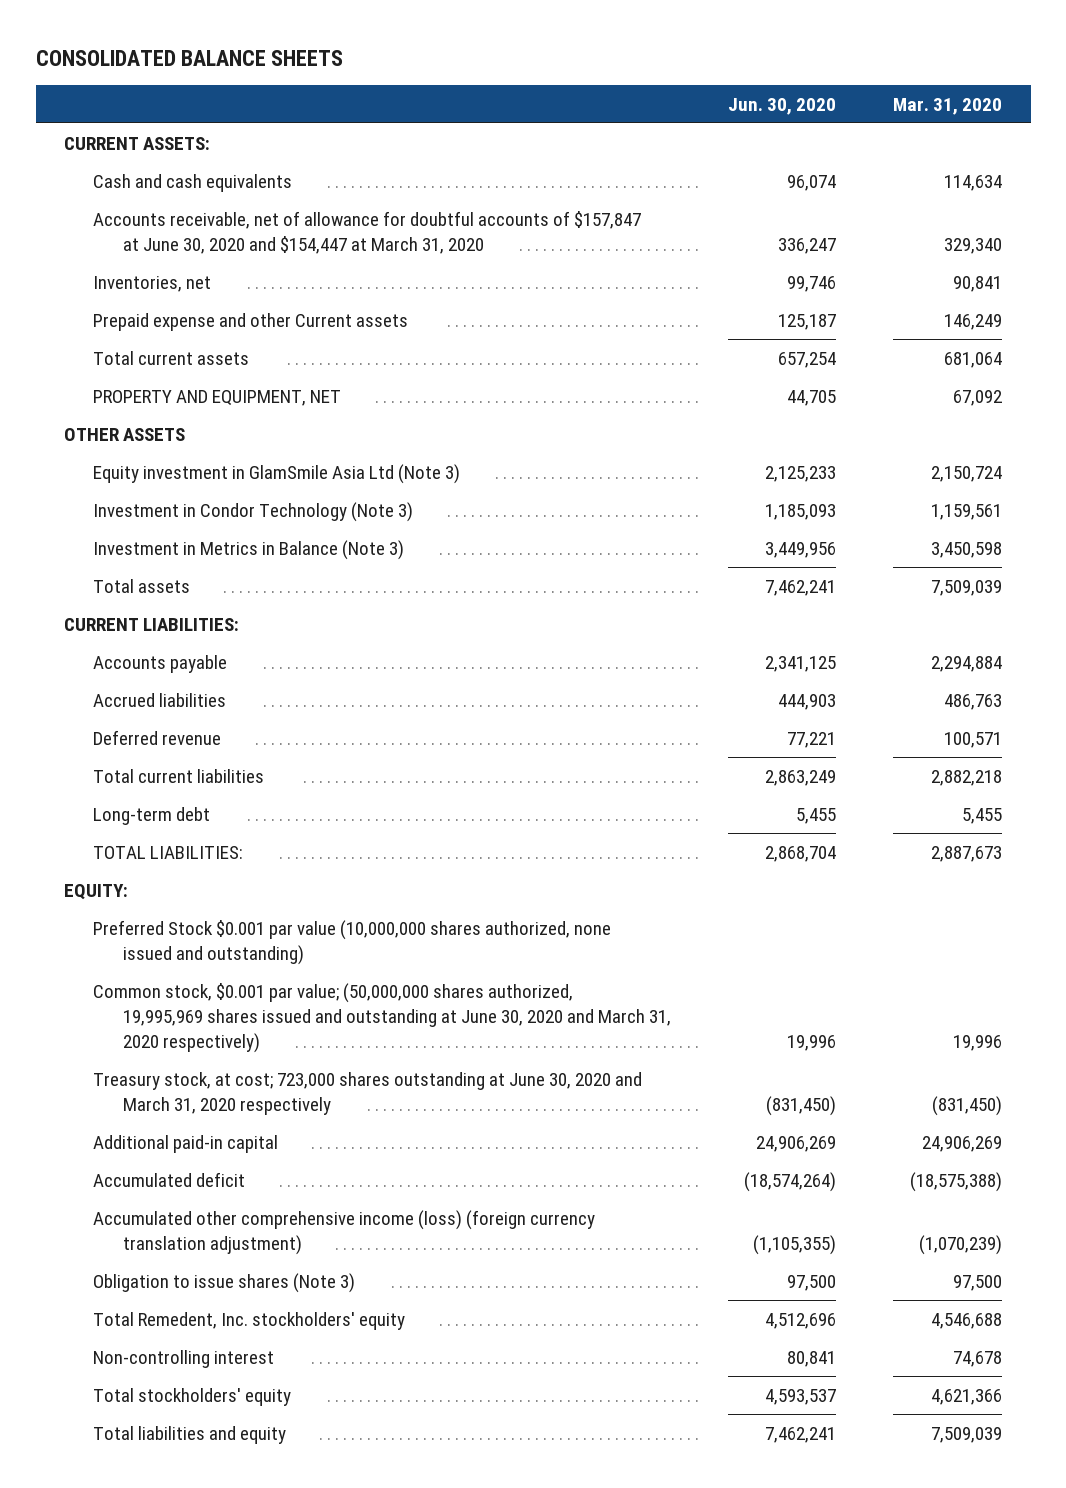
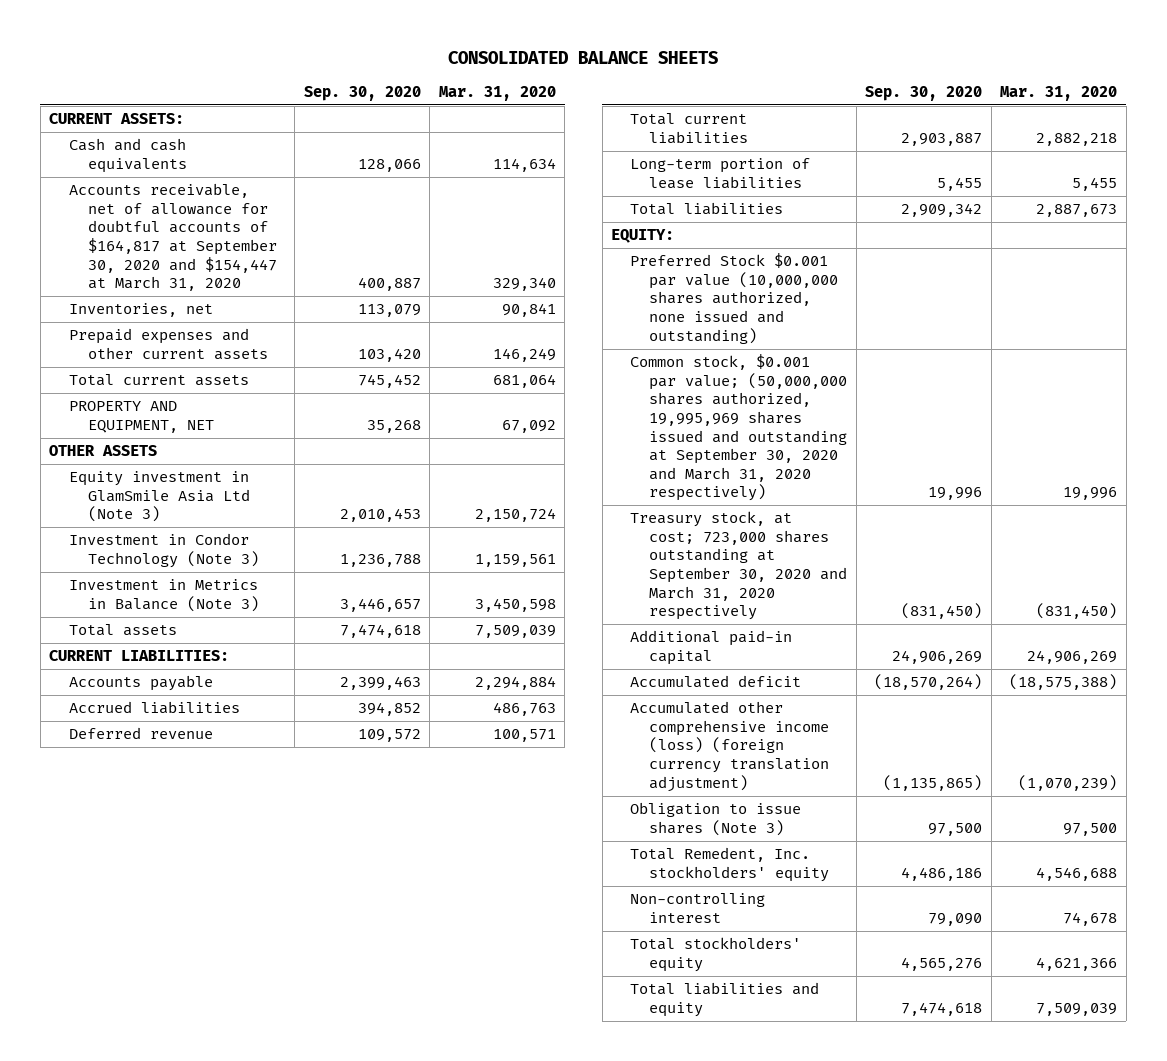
[727,97,836,115] Jun. 30, 2020 -> none
none -> [303,85,421,101] Sep. 30, 2020
[93,210,642,254] Accounts receivable, net of allowance for doubtful accounts of $157,847 at June 30, 2020 and $154,447 at March 31, 2020 -> [68,183,277,292] Accounts receivable, net of allowance for doubtful accounts of $164,817 at September 30, 2020 and $154,447 at March 31, 2020
[93,312,409,331] Prepaid expense and other Current assets -> [68,328,268,360] Prepaid expenses and other current assets
[93,806,211,825] Long-term debt -> [630,158,811,189] Long-term portion of lease liabilities
[93,845,244,859] TOTAL LIABILITIES: -> [630,202,784,216] Total liabilities
[93,982,671,1053] Common stock, $0.001 par value; (50,000,000 shares authorized, 19,995,969 shares issued and outstanding at June 30, 2020 and March 31, 2020 respectively) -> [630,354,848,502] Common stock, $0.001 par value; (50,000,000 shares authorized, 19,995,969 shares issued and outstanding at September 30, 2020 and March 31, 2020 respectively)
[93,1071,643,1115] Treasury stock, at cost; 723,000 shares outstanding at June 30, 2020 and March 31, 2020 respectively -> [630,511,848,621] Treasury stock, at cost; 723,000 shares outstanding at September 30, 2020 and March 31, 2020 respectively

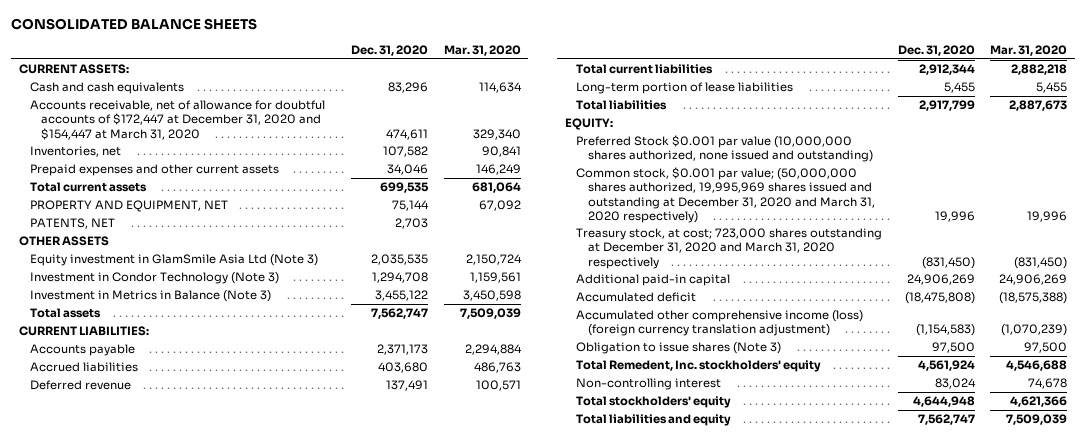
[303,85,421,101] Sep. 30, 2020 -> none
none -> [351,44,429,56] Dec. 31, 2020
[68,183,277,292] Accounts receivable, net of allowance for doubtful accounts of $164,817 at September 30, 2020 and $154,447 at March 31, 2020 -> [29,100,325,140] Accounts receivable, net of allowance for doubtful accounts of $172,447 at December 31, 2020 and $154,447 at March 31, 2020
none -> [29,218,115,230] PATENTS, NET
[630,354,848,502] Common stock, $0.001 par value; (50,000,000 shares authorized, 19,995,969 shares issued and outstanding at September 30, 2020 and March 31, 2020 respectively) -> [576,167,875,223] Common stock, $0.001 par value; (50,000,000 shares authorized, 19,995,969 shares issued and outstanding at December 31, 2020 and March 31, 2020 respectively)
[630,511,848,621] Treasury stock, at cost; 723,000 shares outstanding at September 30, 2020 and March 31, 2020 respectively -> [576,228,883,269] Treasury stock, at cost; 723,000 shares outstanding at December 31, 2020 and March 31, 2020 respectively

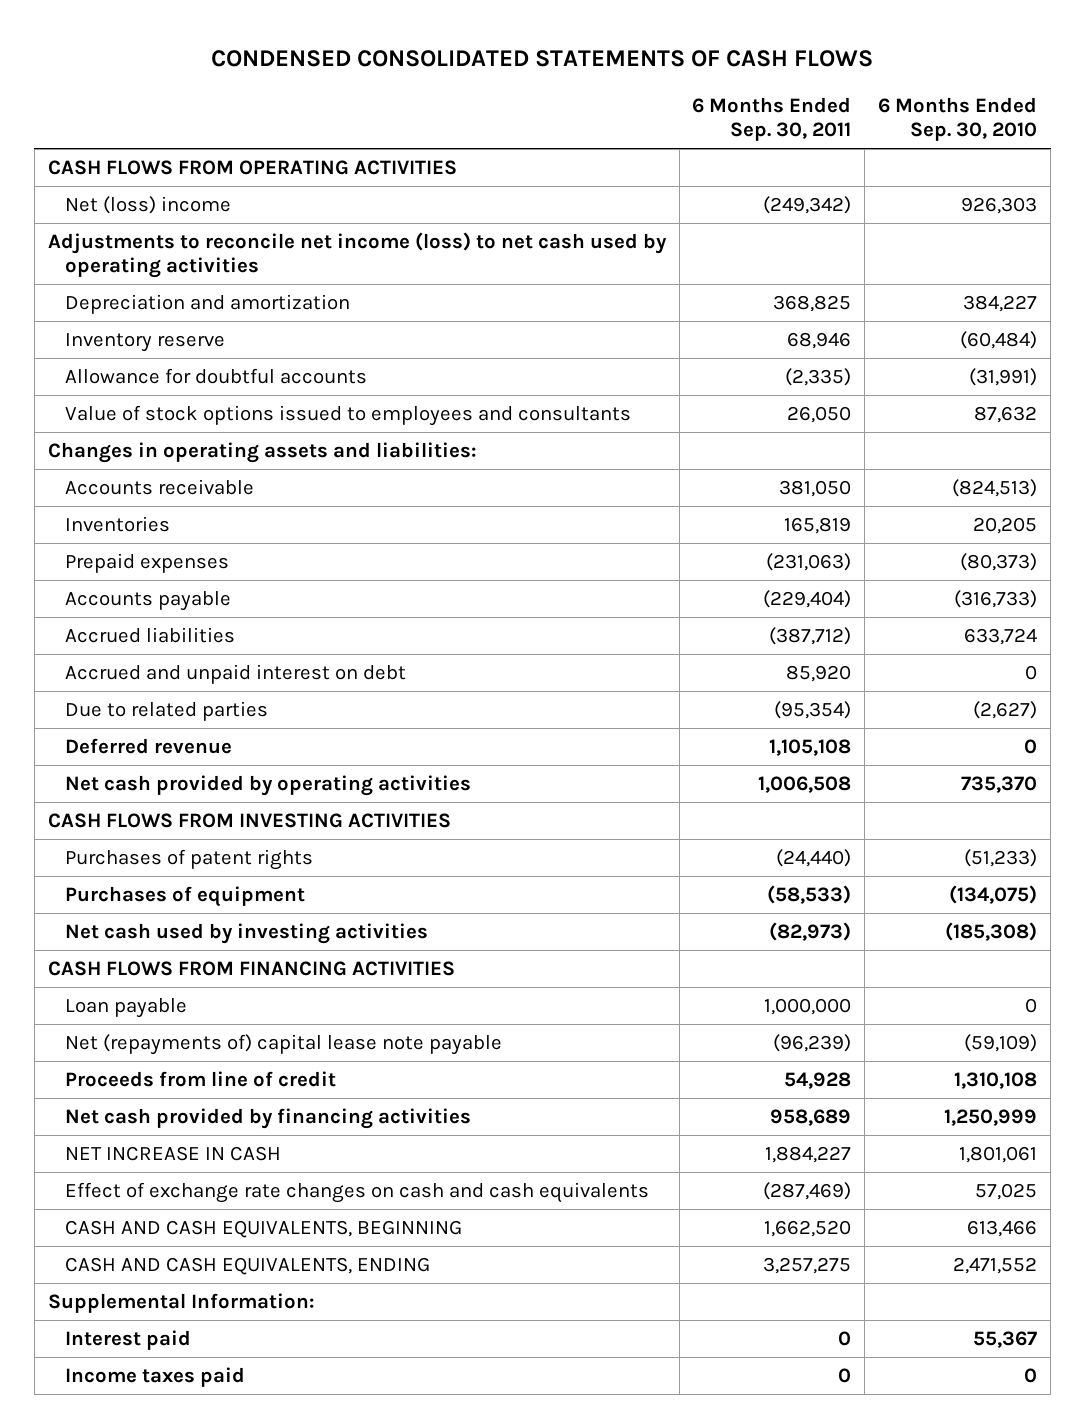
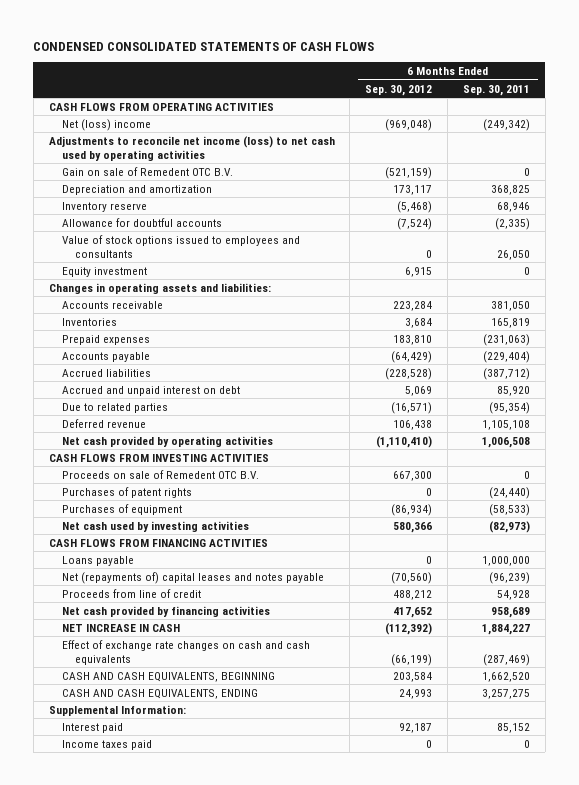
[878,96,1038,142] 6 Months Ended Sep. 30, 2010 -> none
none -> [365,84,433,96] Sep. 30, 2012
none -> [61,166,233,176] Gain on sale of Remedent OTC B.V.
none -> [61,266,147,277] Equity investment
none -> [61,469,259,479] Proceeds on sale of Remedent OTC B.V.
[65,997,188,1018] Loan payable -> [61,555,134,566] Loans payable
[65,1033,503,1055] Net (repayments of) capital lease note payable -> [61,571,324,584] Net (repayments of) capital leases and notes payable
[838,1330,852,1346] 0 -> [496,722,530,733] 85,152

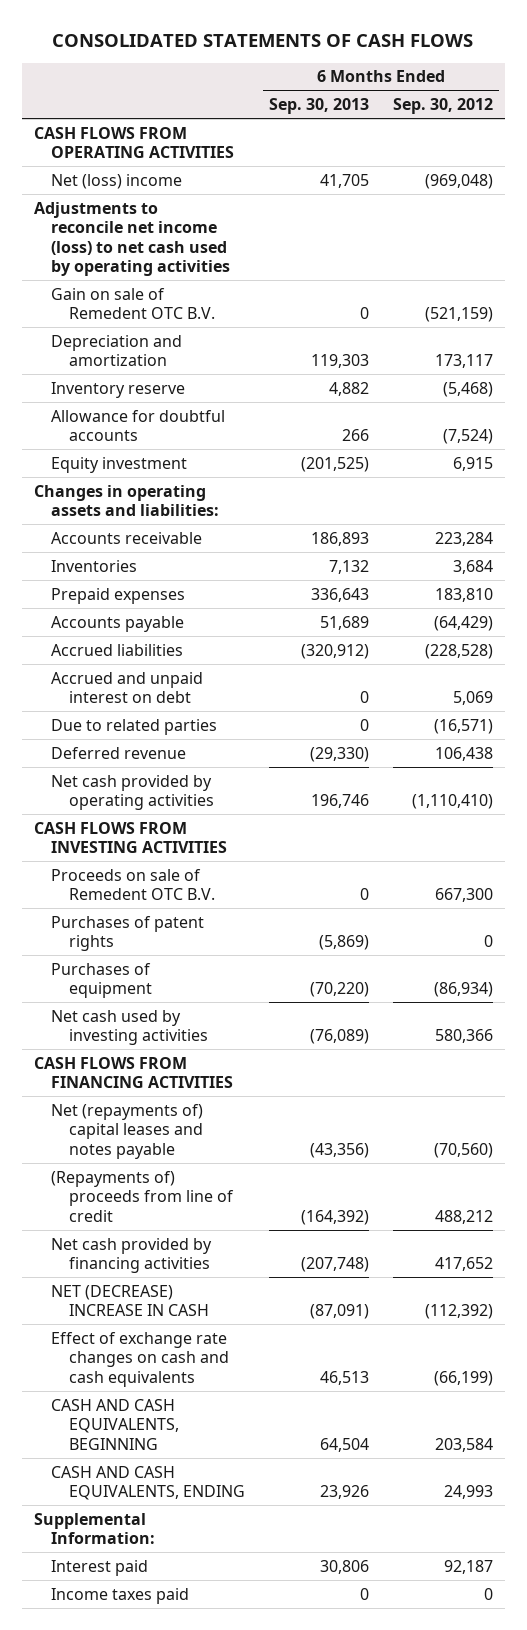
[33,41,375,51] CONDENSED CONSOLIDATED STATEMENTS OF CASH FLOWS -> [52,33,474,47] CONSOLIDATED STATEMENTS OF CASH FLOWS
[462,84,530,96] Sep. 30, 2011 -> none
none -> [268,98,369,115] Sep. 30, 2013
[61,234,300,258] Value of stock options issued to employees and consultants -> none
[61,555,134,566] Loans payable -> none
[61,588,201,598] Proceeds from line of credit -> [51,1170,234,1222] (Repayments of) proceeds from line of credit
[61,623,180,632] NET INCREASE IN CASH -> [51,1284,209,1317] NET (DECREASE) INCREASE IN CASH

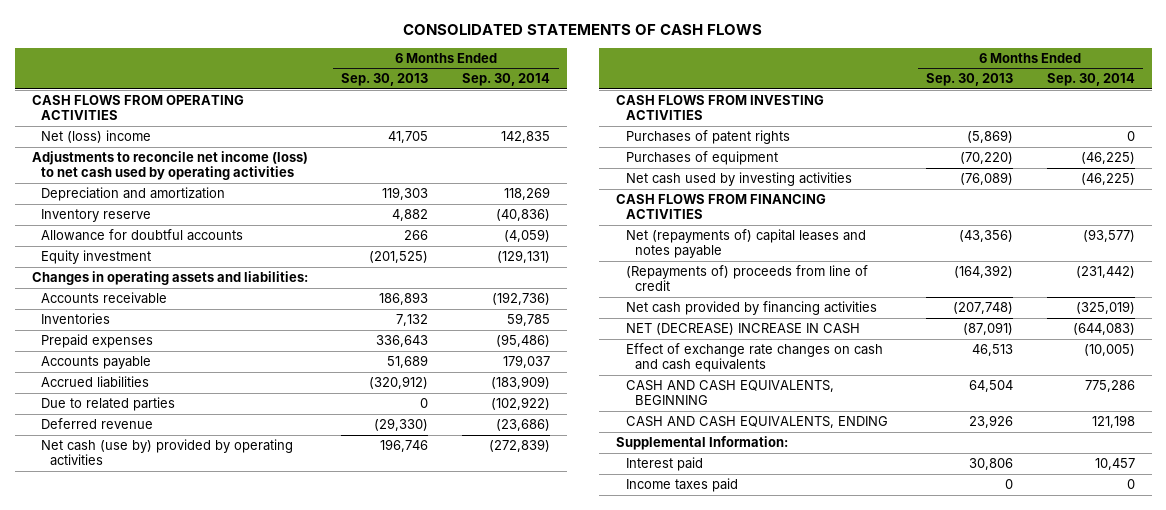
[392,98,493,115] Sep. 30, 2012 -> none
none -> [462,73,551,87] Sep. 30, 2014
[51,287,215,320] Gain on sale of Remedent OTC B.V. -> none
[51,671,204,704] Accrued and unpaid interest on debt -> none
[51,774,214,811] Net cash provided by operating activities -> [40,438,293,467] Net cash (use by) provided by operating activities
[51,868,215,901] Proceeds on sale of Remedent OTC B.V. -> none

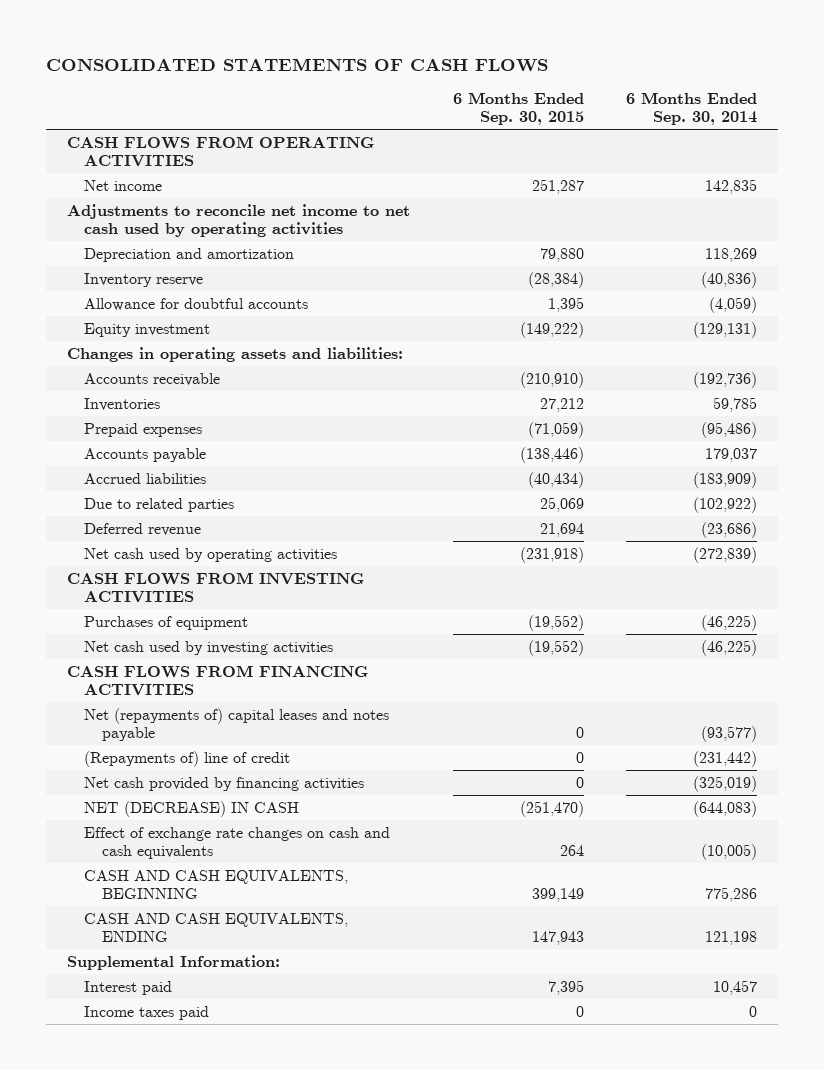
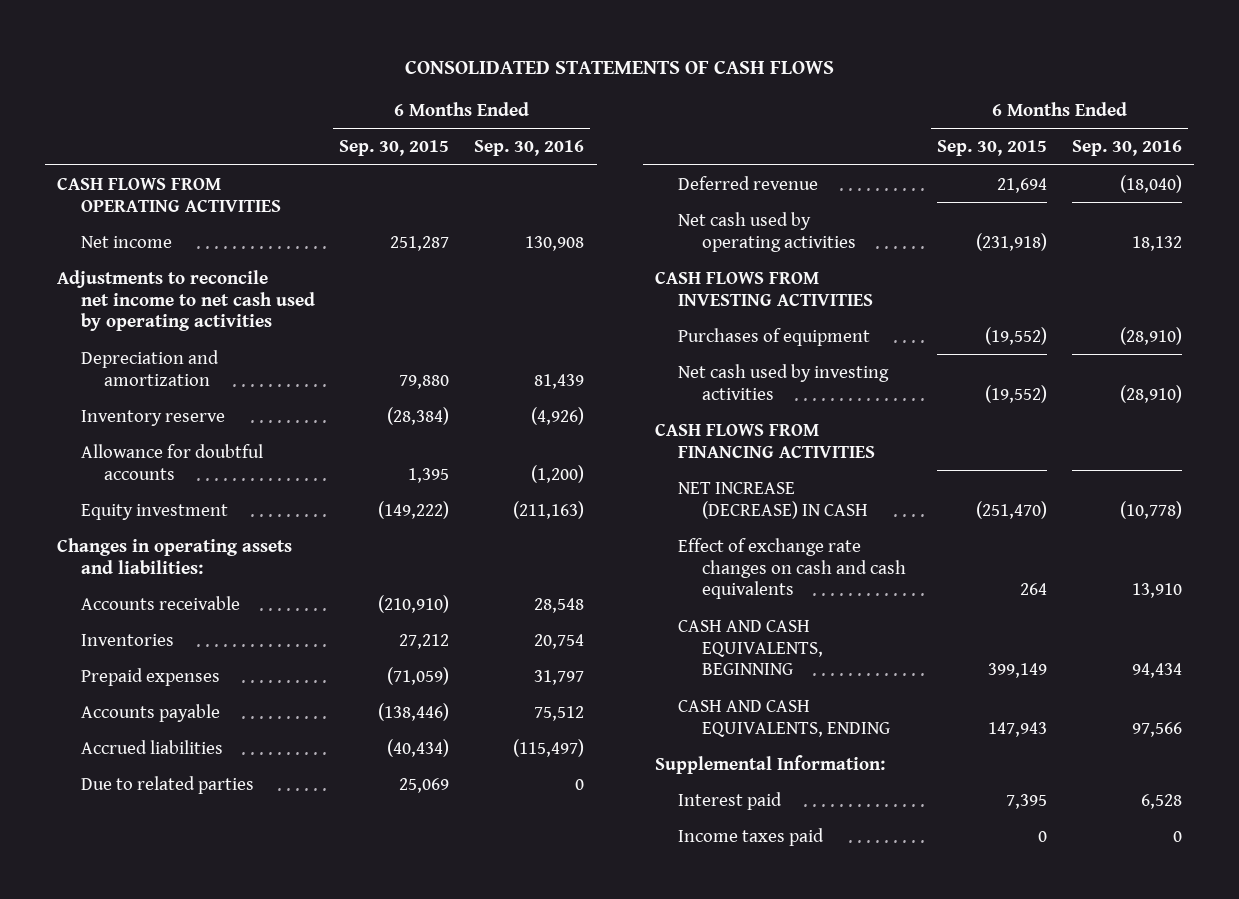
[625,91,757,126] 6 Months Ended Sep. 30, 2014 -> none
none -> [474,140,585,157] Sep. 30, 2016
[84,707,390,742] Net (repayments of) capital leases and notes payable -> none
[84,750,291,767] (Repayments of) line of credit -> none
[84,776,365,791] Net cash provided by financing activities -> none
[84,800,300,817] NET (DECREASE) IN CASH -> [678,481,868,519] NET INCREASE (DECREASE) IN CASH

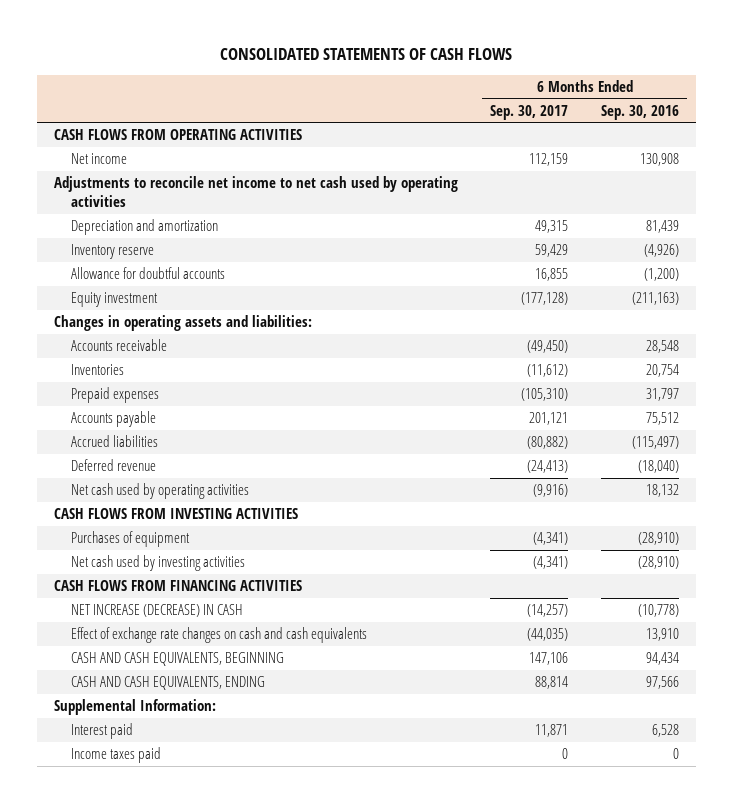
[339,140,450,157] Sep. 30, 2015 -> none
none -> [490,104,569,120] Sep. 30, 2017
[80,775,254,794] Due to related parties -> none

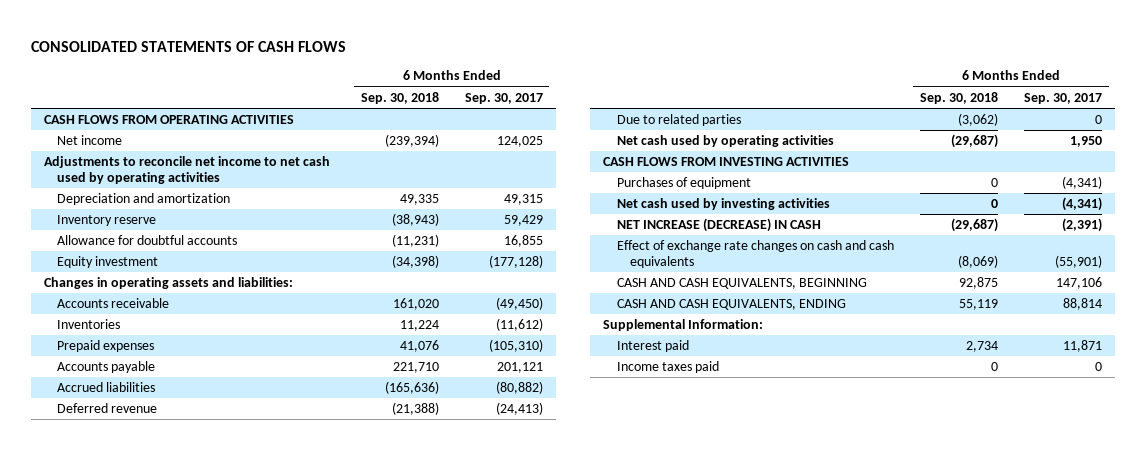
[601,104,680,120] Sep. 30, 2016 -> none
none -> [360,91,439,104] Sep. 30, 2018
[529,153,569,167] 112,159 -> [496,136,543,148] 124,025
none -> [616,114,741,127] Due to related parties
[533,484,569,498] (9,916) -> [1070,136,1103,148] 1,950
[53,580,302,592] CASH FLOWS FROM FINANCING ACTIVITIES -> none
[527,604,569,618] (14,257) -> [1062,218,1103,233] (2,391)
[527,628,569,642] (44,035) -> [1055,255,1103,269] (55,901)

